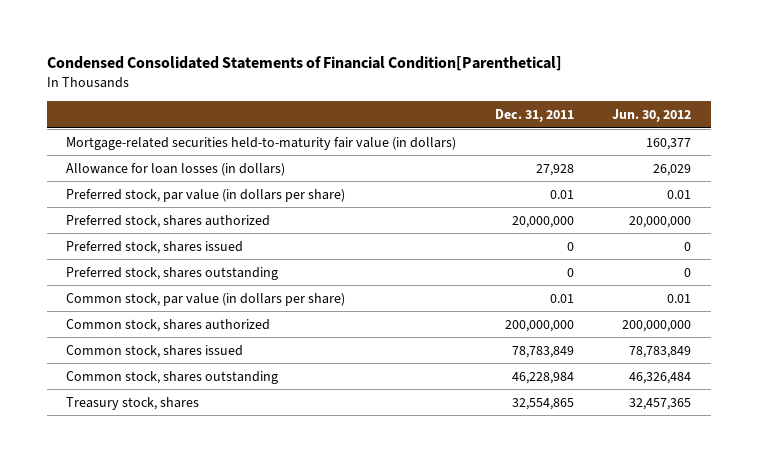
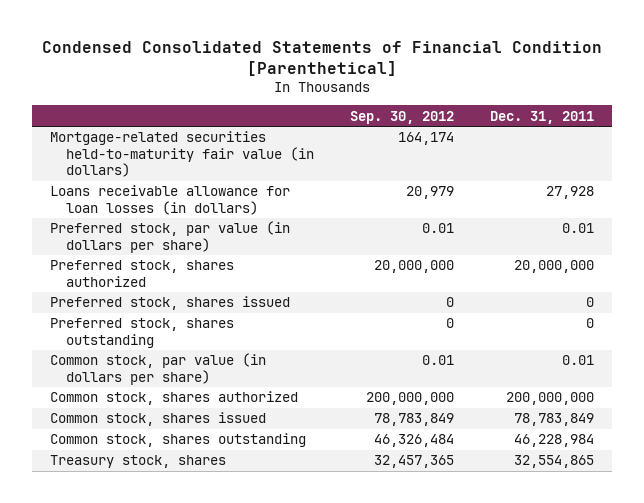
[46,56,562,72] Condensed Consolidated Statements of Financial Condition[Parenthetical] -> [42,41,603,76] Condensed Consolidated Statements of Financial Condition [Parenthetical]
[612,108,692,122] Jun. 30, 2012 -> none
none -> [349,110,454,124] Sep. 30, 2012
[66,162,286,176] Allowance for loan losses (in dollars) -> [50,185,291,215] Loans receivable allowance for loan losses (in dollars)

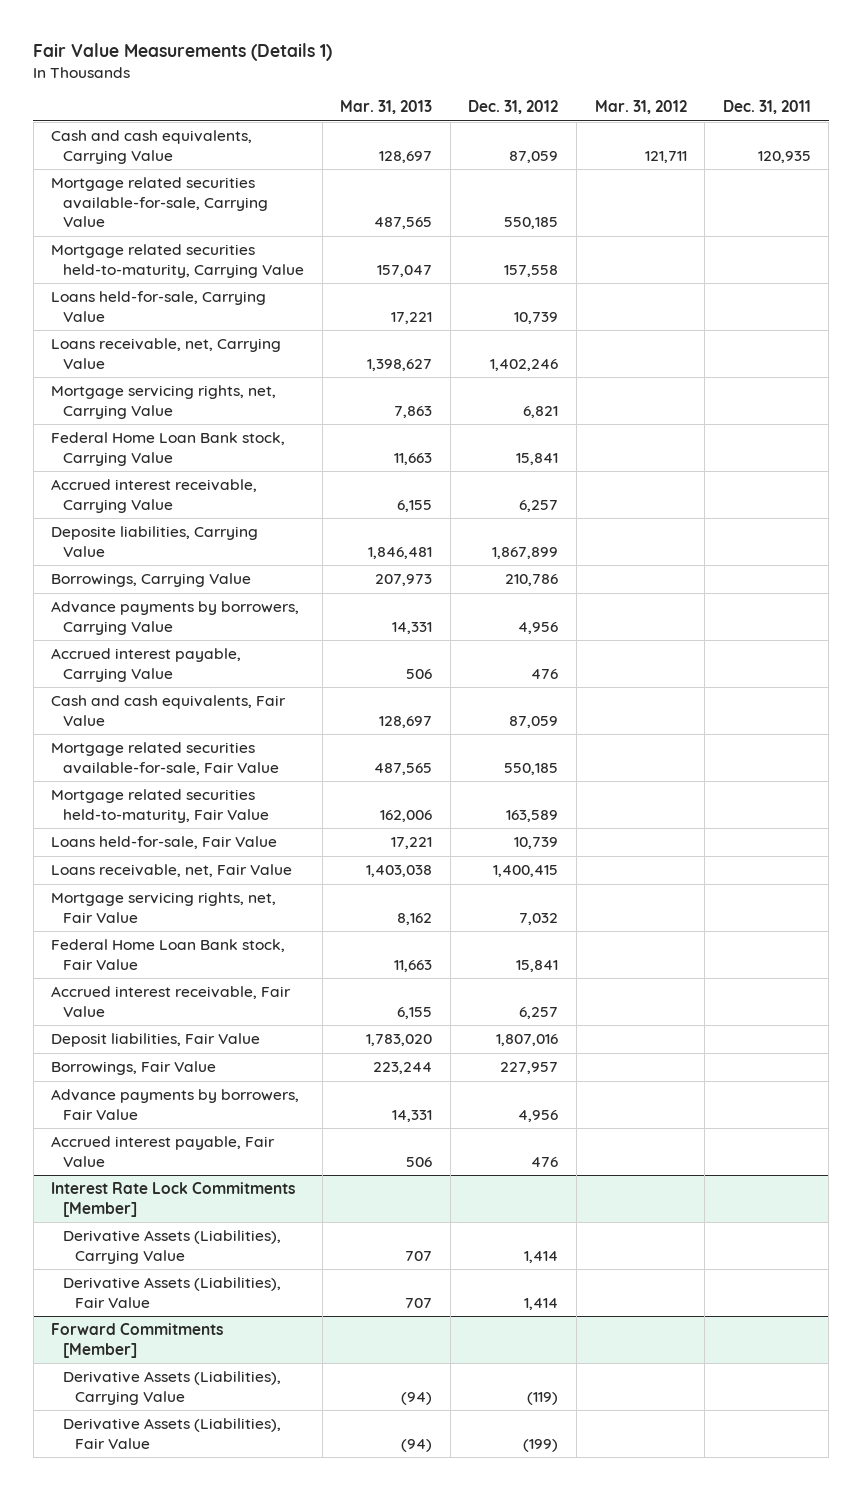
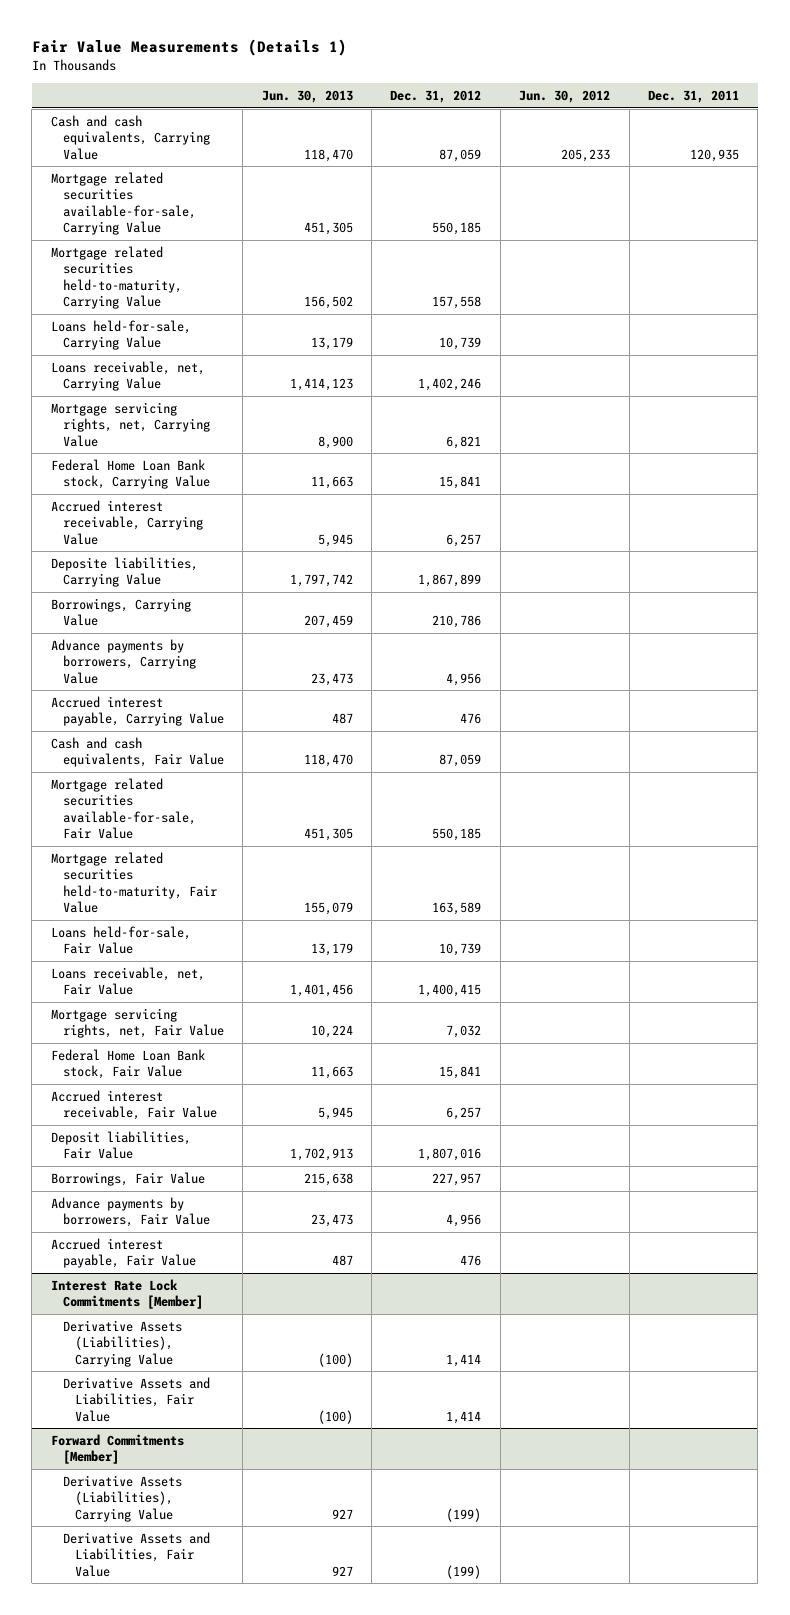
[340,100,433,115] Mar. 31, 2013 -> none
[594,100,687,115] Mar. 31, 2012 -> none
none -> [261,90,353,104] Jun. 30, 2013
none -> [519,90,611,104] Jun. 30, 2012
[63,1277,282,1308] Derivative Assets (Liabilities), Fair Value -> [62,1376,210,1422] Derivative Assets and Liabilities, Fair Value
[527,1391,559,1405] (119) -> [446,1507,482,1522] (199)
[63,1418,282,1449] Derivative Assets (Liabilities), Fair Value -> [62,1531,210,1577] Derivative Assets and Liabilities, Fair Value

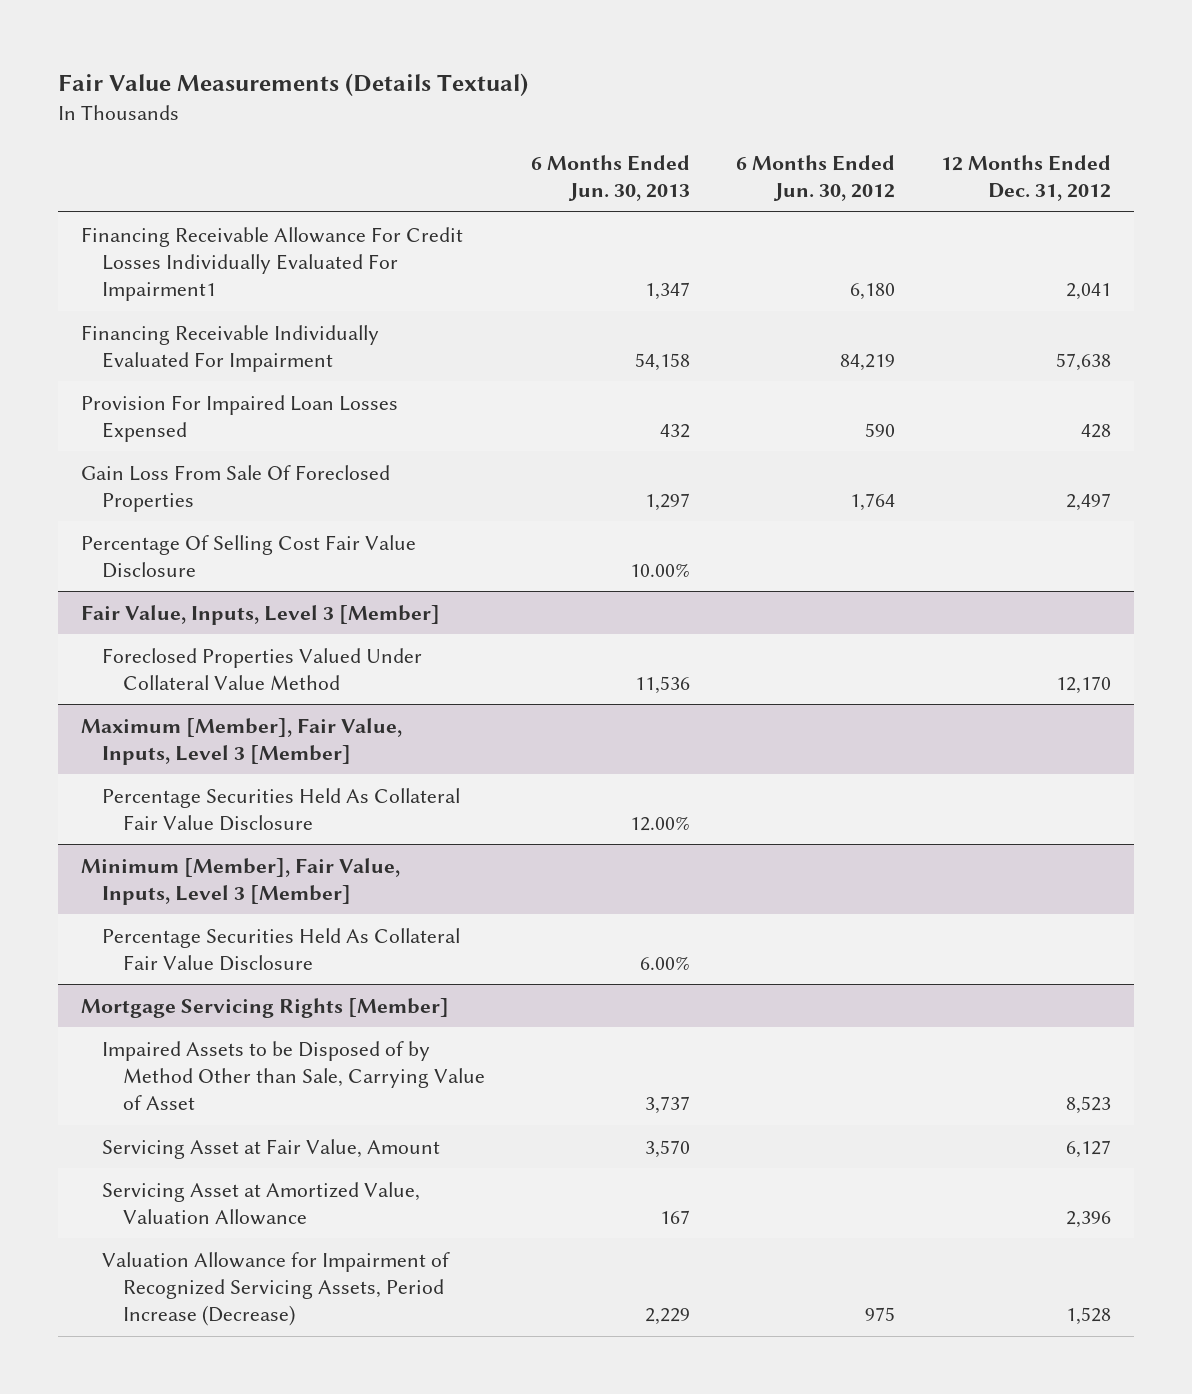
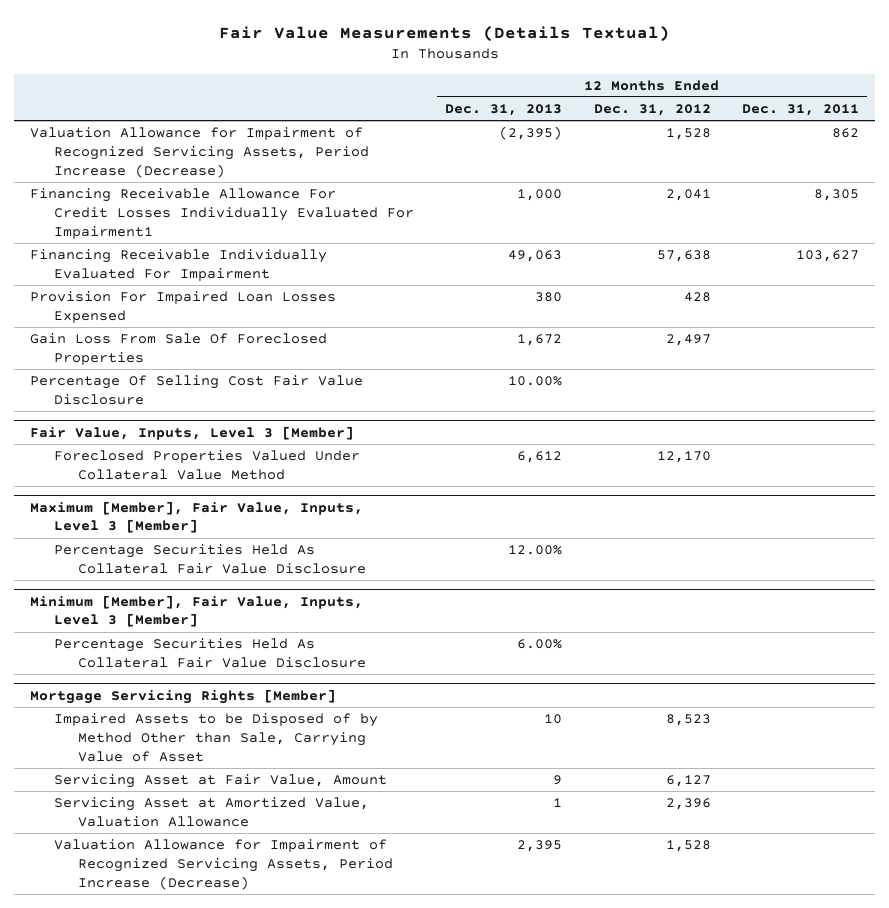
[531,154,691,201] 6 Months Ended Jun. 30, 2013 -> none
[736,154,896,201] 6 Months Ended Jun. 30, 2012 -> none
none -> [445,104,563,117] Dec. 31, 2013
none -> [742,104,860,117] Dec. 31, 2011
none -> [29,127,369,178] Valuation Allowance for Impairment of Recognized Servicing Assets, Period Increase (Decrease)

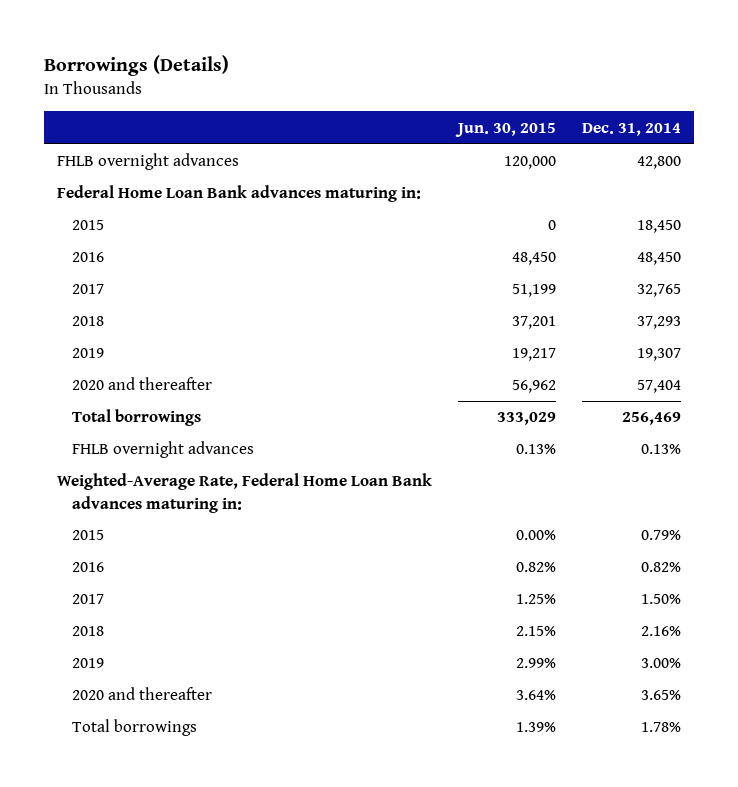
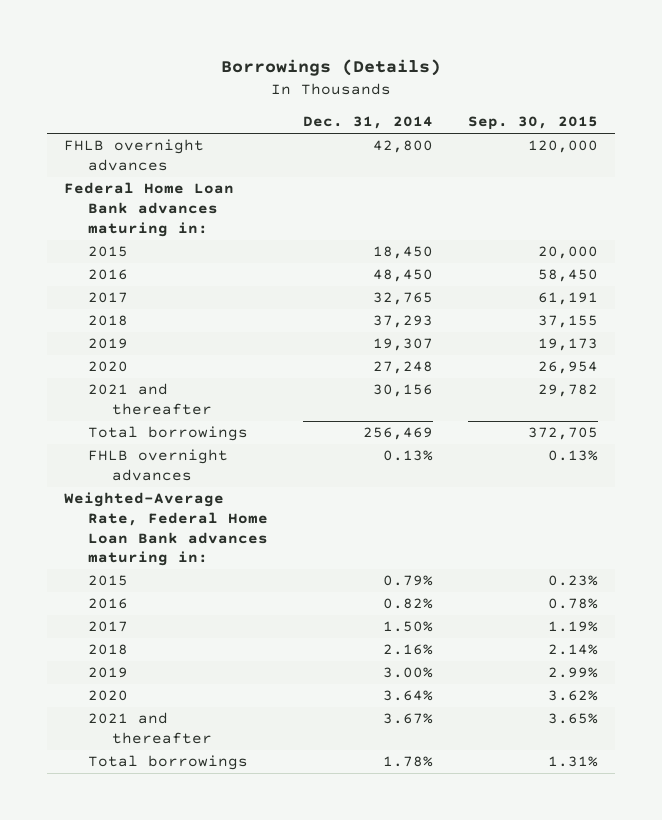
[455,122,557,137] Jun. 30, 2015 -> none
none -> [467,116,598,131] Sep. 30, 2015
none -> [88,361,129,373] 2020
[71,377,212,391] 2020 and thereafter -> [88,383,213,415] 2021 and thereafter
[636,380,681,394] 57,404 -> [373,384,434,398] 30,156
none -> [88,690,129,702] 2020
[71,687,212,701] 2020 and thereafter -> [88,712,213,744] 2021 and thereafter
[640,690,681,701] 3.65% -> [383,713,434,725] 3.67%

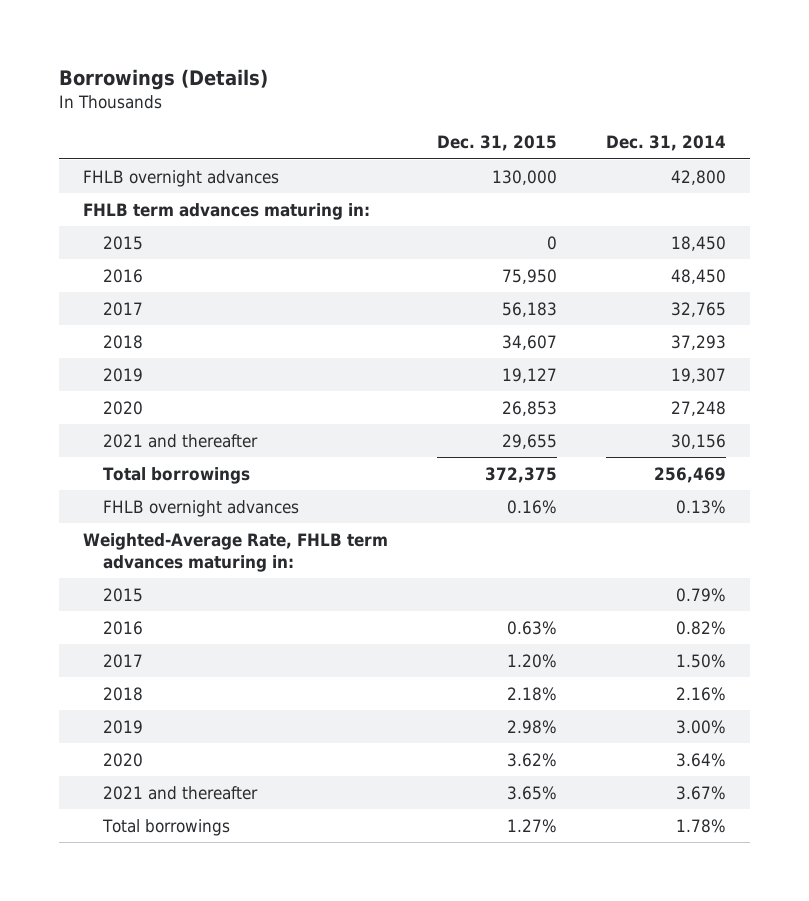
[467,116,598,131] Sep. 30, 2015 -> none
none -> [437,135,558,152] Dec. 31, 2015
[64,182,235,237] Federal Home Loan Bank advances maturing in: -> [83,202,371,220] FHLB term advances maturing in:
[64,492,269,567] Weighted-Average Rate, Federal Home Loan Bank advances maturing in: -> [83,532,389,572] Weighted-Average Rate, FHLB term advances maturing in:

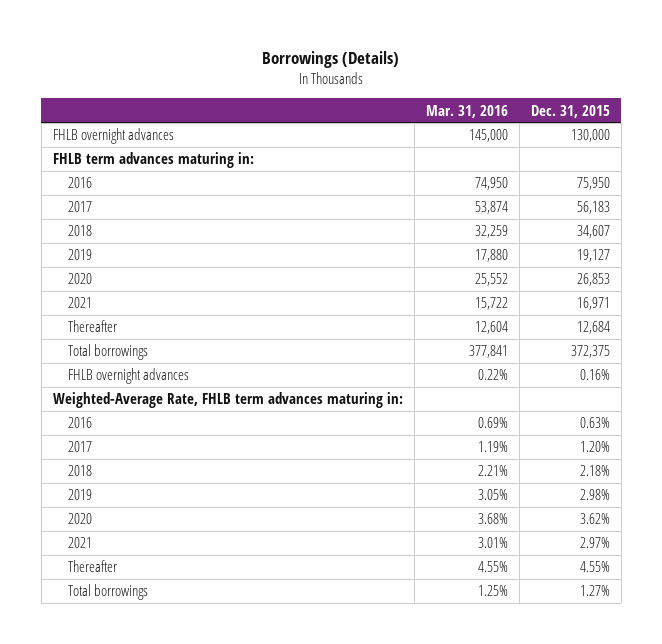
[606,135,727,152] Dec. 31, 2014 -> none
none -> [425,104,508,118] Mar. 31, 2016
[102,235,143,250] 2015 -> none
none -> [67,297,92,309] 2021
[102,433,258,448] 2021 and thereafter -> [67,320,117,333] Thereafter
[502,433,558,449] 29,655 -> [576,321,610,335] 12,684
[102,587,143,602] 2015 -> none
none -> [67,537,92,549] 2021
[102,785,258,800] 2021 and thereafter -> [67,560,117,573] Thereafter
[507,785,558,800] 3.65% -> [579,561,610,573] 4.55%

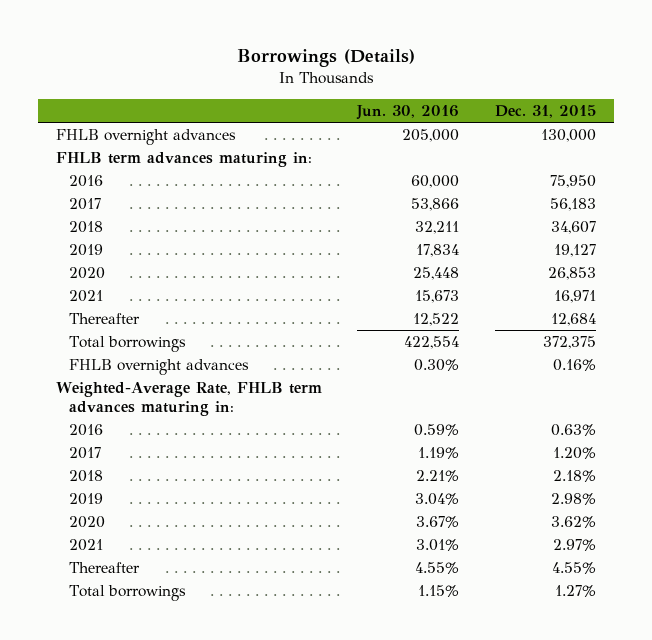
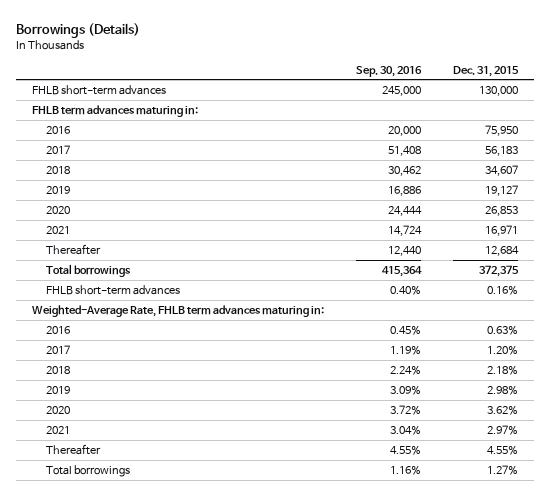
[356,104,460,120] Jun. 30, 2016 -> none
none -> [356,65,423,77] Sep. 30, 2016
[55,128,236,145] FHLB overnight advances -> [32,84,167,95] FHLB short-term advances
[68,358,249,375] FHLB overnight advances -> [46,284,181,295] FHLB short-term advances

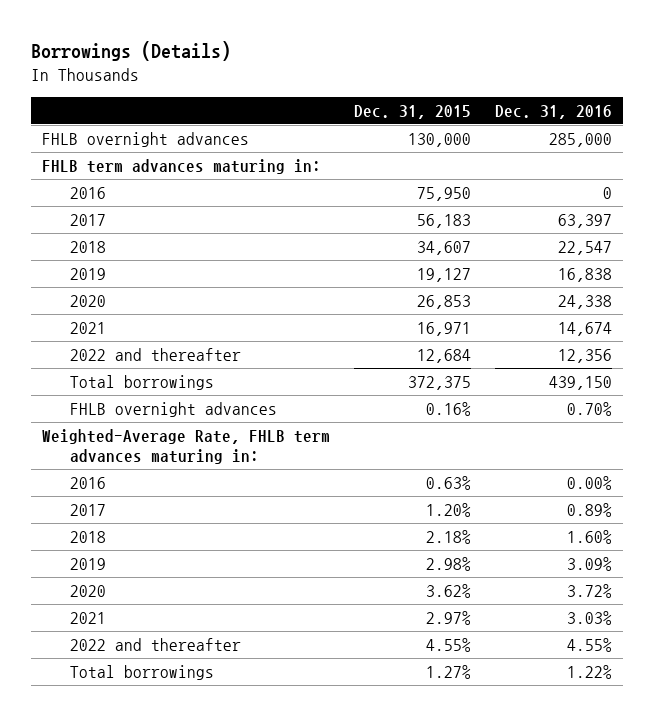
[356,65,423,77] Sep. 30, 2016 -> none
none -> [494,104,612,119] Dec. 31, 2016
[32,84,167,95] FHLB short-term advances -> [42,131,250,147] FHLB overnight advances
[46,243,102,255] Thereafter -> [69,347,241,361] 2022 and thereafter
[46,284,181,295] FHLB short-term advances -> [69,401,277,417] FHLB overnight advances
[46,443,102,455] Thereafter -> [69,637,241,651] 2022 and thereafter

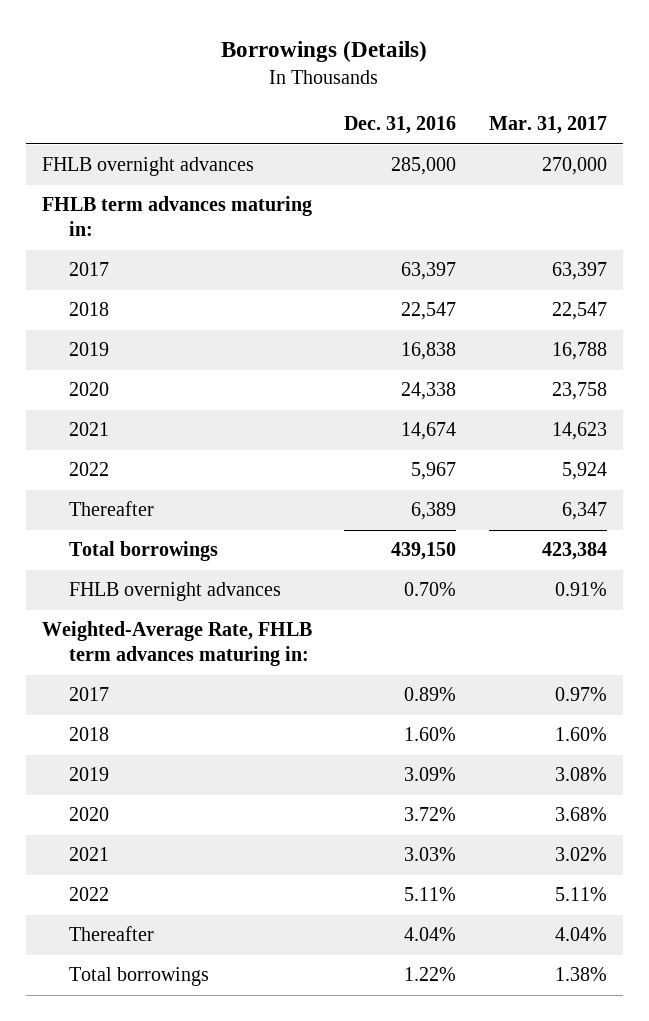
[353,104,471,119] Dec. 31, 2015 -> none
none -> [488,116,607,135] Mar. 31, 2017
[69,186,106,199] 2016 -> none
none -> [68,462,109,477] 2022
[69,347,241,361] 2022 and thereafter -> [68,501,154,517] Thereafter
[557,348,612,363] 12,356 -> [411,502,457,521] 6,389
[69,476,106,489] 2016 -> none
none -> [68,887,109,902] 2022
[69,637,241,651] 2022 and thereafter -> [68,926,154,942] Thereafter
[566,637,612,652] 4.55% -> [404,927,457,942] 4.04%

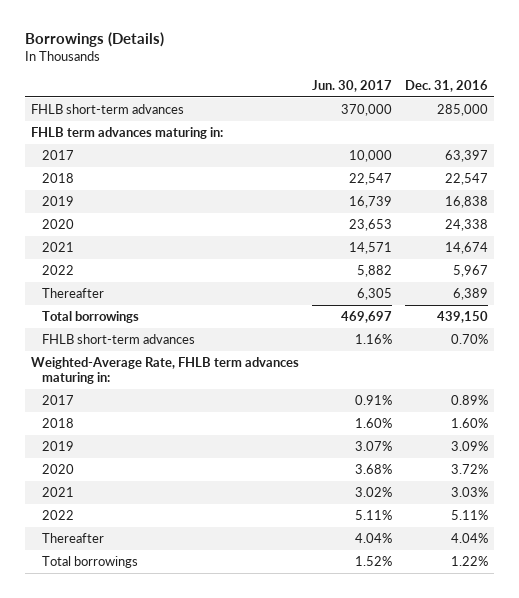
[488,116,607,135] Mar. 31, 2017 -> none
none -> [311,79,392,92] Jun. 30, 2017
[42,157,255,177] FHLB overnight advances -> [31,104,185,115] FHLB short-term advances
[68,582,281,602] FHLB overnight advances -> [42,334,196,345] FHLB short-term advances

